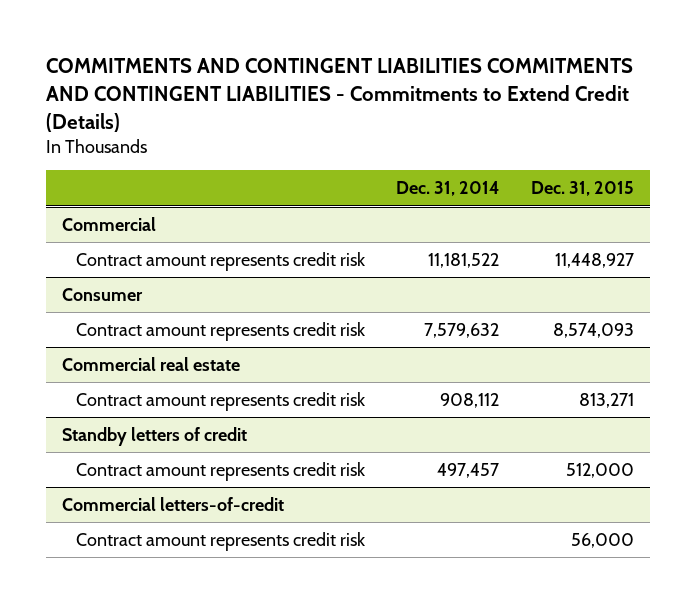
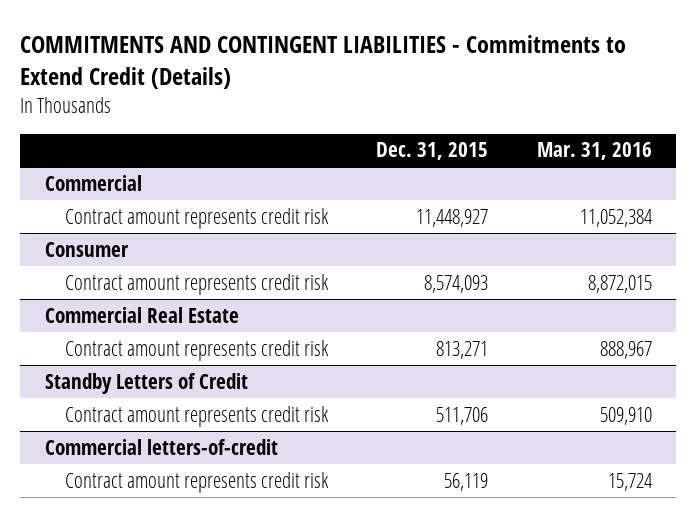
[45,58,633,132] COMMITMENTS AND CONTINGENT LIABILITIES COMMITMENTS AND CONTINGENT LIABILITIES - Commitments to Extend Credit (Details) -> [20,34,627,89] COMMITMENTS AND CONTINGENT LIABILITIES - Commitments to Extend Credit (Details)
[396,181,500,197] Dec. 31, 2014 -> none
none -> [536,142,652,161] Mar. 31, 2016
[61,356,240,371] Commercial real estate -> [44,306,239,323] Commercial Real Estate
[61,426,247,446] Standby letters of credit -> [44,372,248,394] Standby Letters of Credit
[566,462,635,478] 512,000 -> [436,406,489,425] 511,706
[571,532,635,548] 56,000 -> [444,472,489,491] 56,119

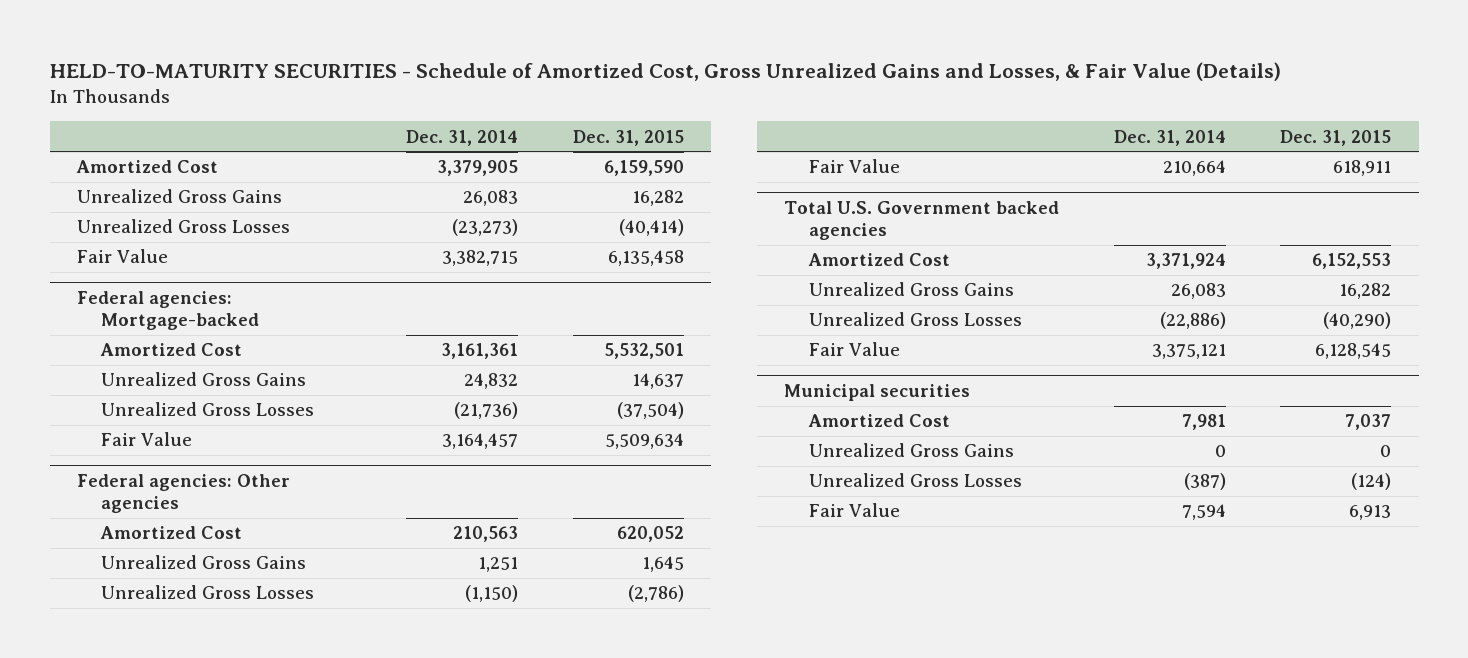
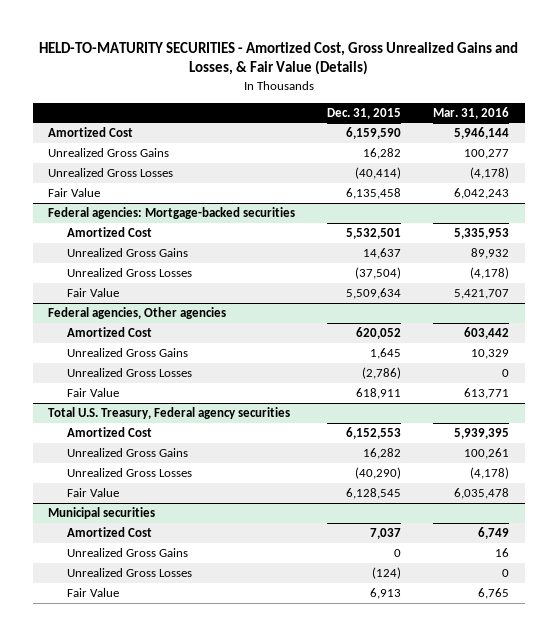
[49,62,1281,82] HELD-TO-MATURITY SECURITIES - Schedule of Amortized Cost, Gross Unrealized Gains and Losses, & Fair Value (Details) -> [38,41,518,76] HELD-TO-MATURITY SECURITIES - Amortized Cost, Gross Unrealized Gains and Losses, & Fair Value (Details)
[406,129,519,146] Dec. 31, 2014 -> none
none -> [432,106,509,119] Mar. 31, 2016
[76,291,260,331] Federal agencies: Mortgage-backed -> [48,207,296,220] Federal agencies: Mortgage-backed securities
[76,474,290,514] Federal agencies: Other agencies -> [48,307,227,320] Federal agencies, Other agencies
[784,201,1060,241] Total U.S. Government backed agencies -> [48,407,291,420] Total U.S. Treasury, Federal agency securities

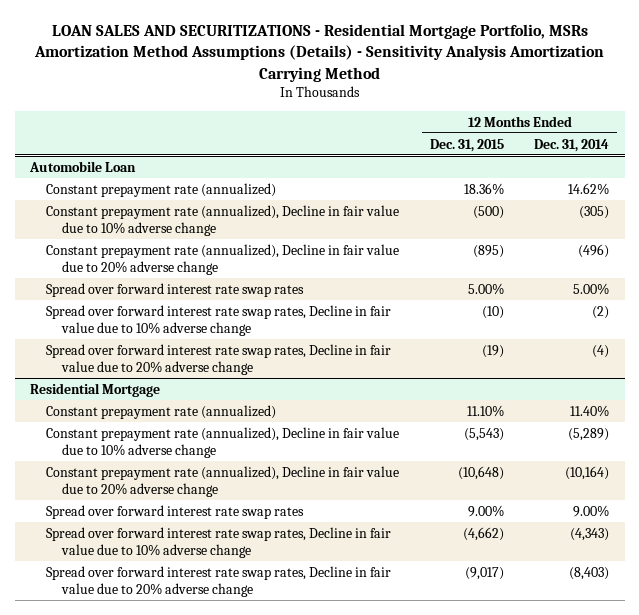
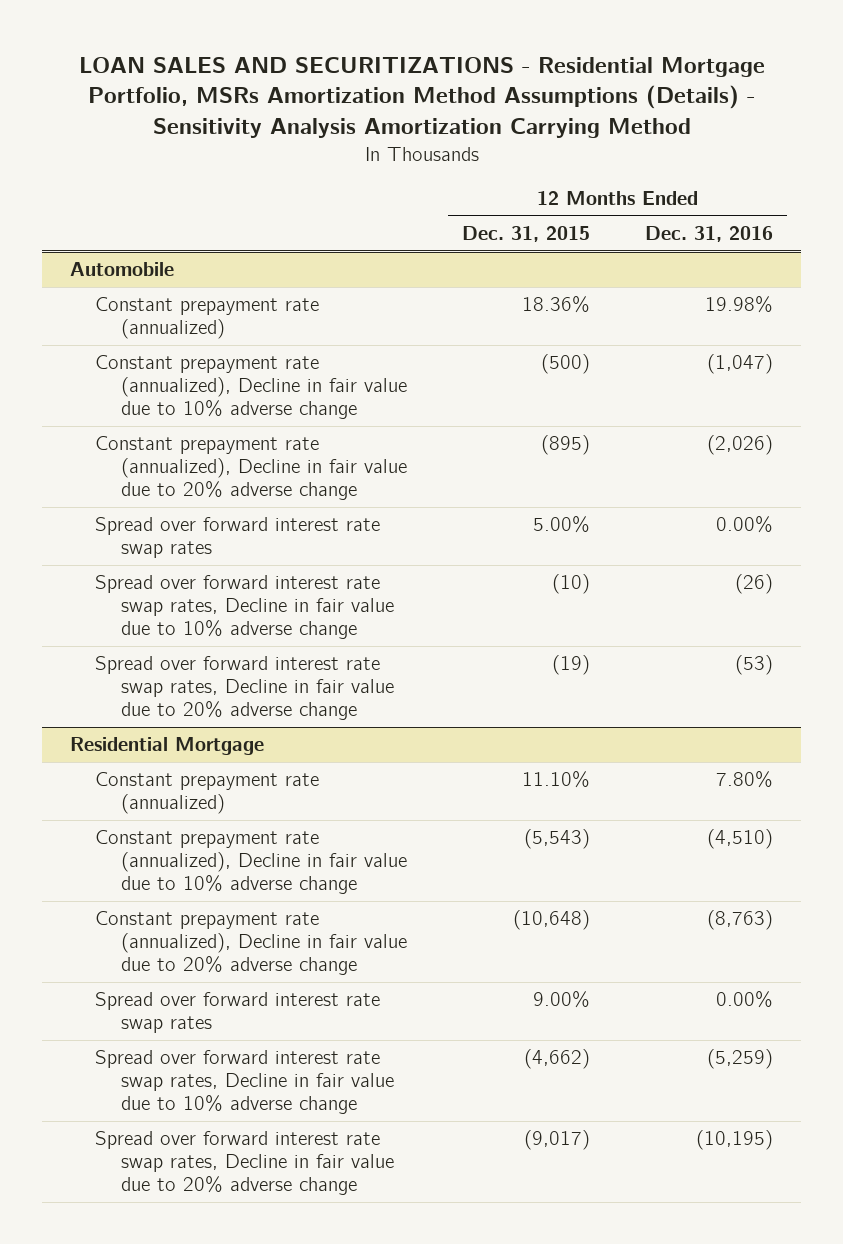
[534,138,610,152] Dec. 31, 2014 -> none
none -> [645,226,774,243] Dec. 31, 2016
[29,160,137,172] Automobile Loan -> [69,262,174,277] Automobile

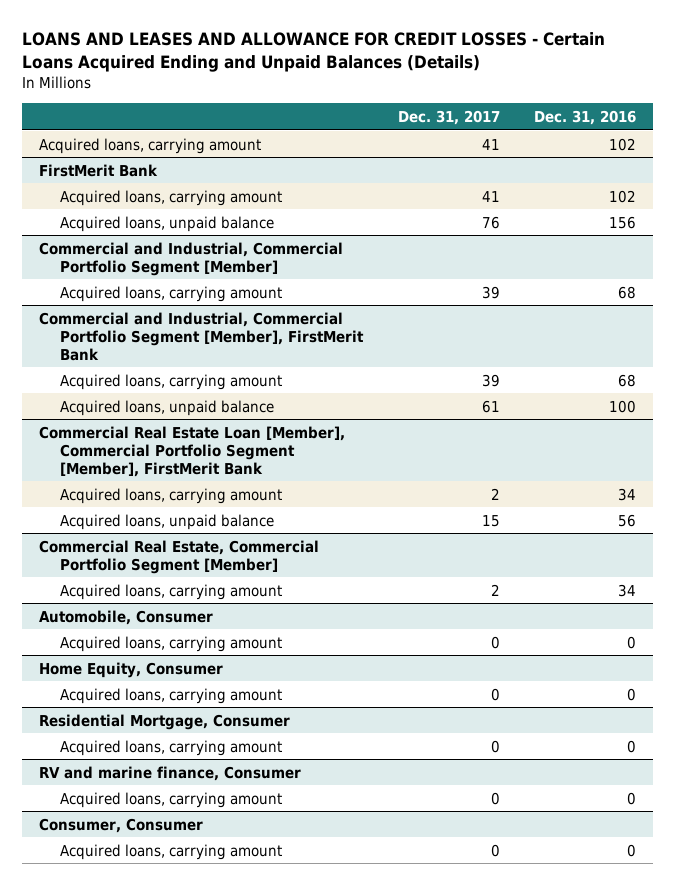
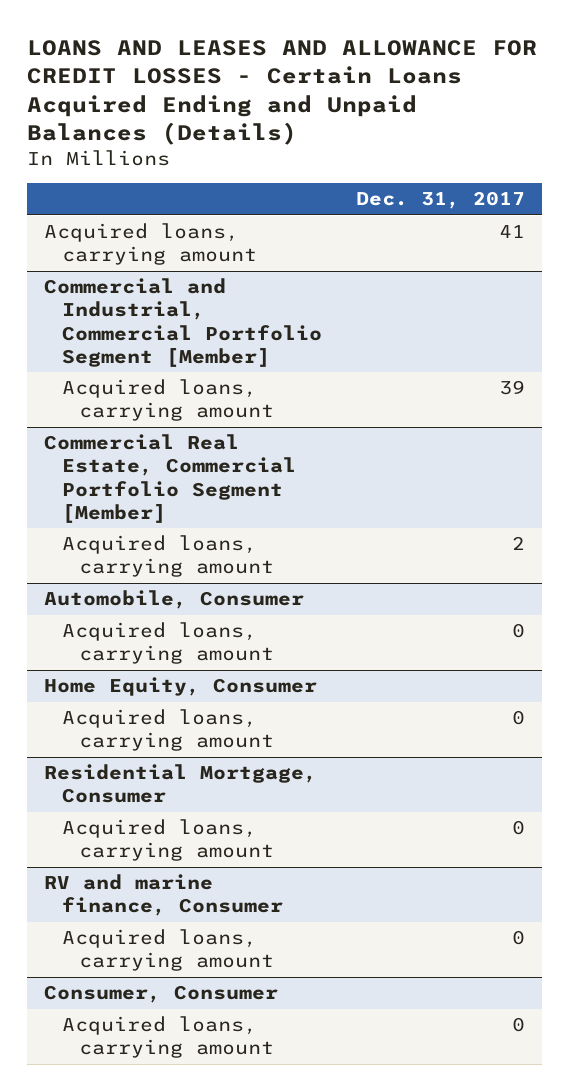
[533,110,636,126] Dec. 31, 2016 -> none
[38,163,158,177] FirstMerit Bank -> none
[60,189,283,206] Acquired loans, carrying amount -> none
[60,215,275,232] Acquired loans, unpaid balance -> none
[38,311,365,361] Commercial and Industrial, Commercial Portfolio Segment [Member], FirstMerit Bank -> none
[60,373,283,390] Acquired loans, carrying amount -> none
[60,399,275,416] Acquired loans, unpaid balance -> none
[38,425,345,477] Commercial Real Estate Loan [Member], Commercial Portfolio Segment [Member], FirstMerit Bank -> none
[60,487,283,504] Acquired loans, carrying amount -> none
[60,513,275,530] Acquired loans, unpaid balance -> none

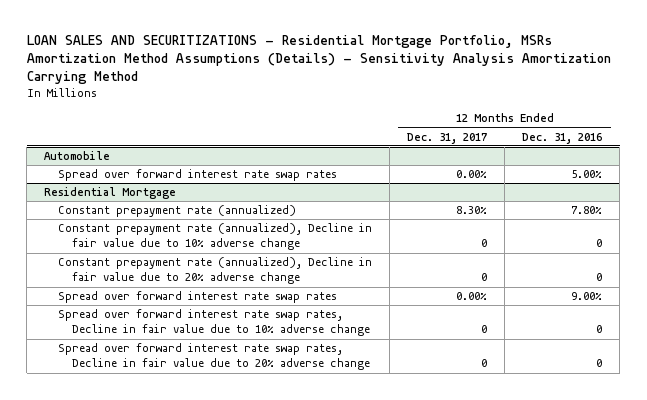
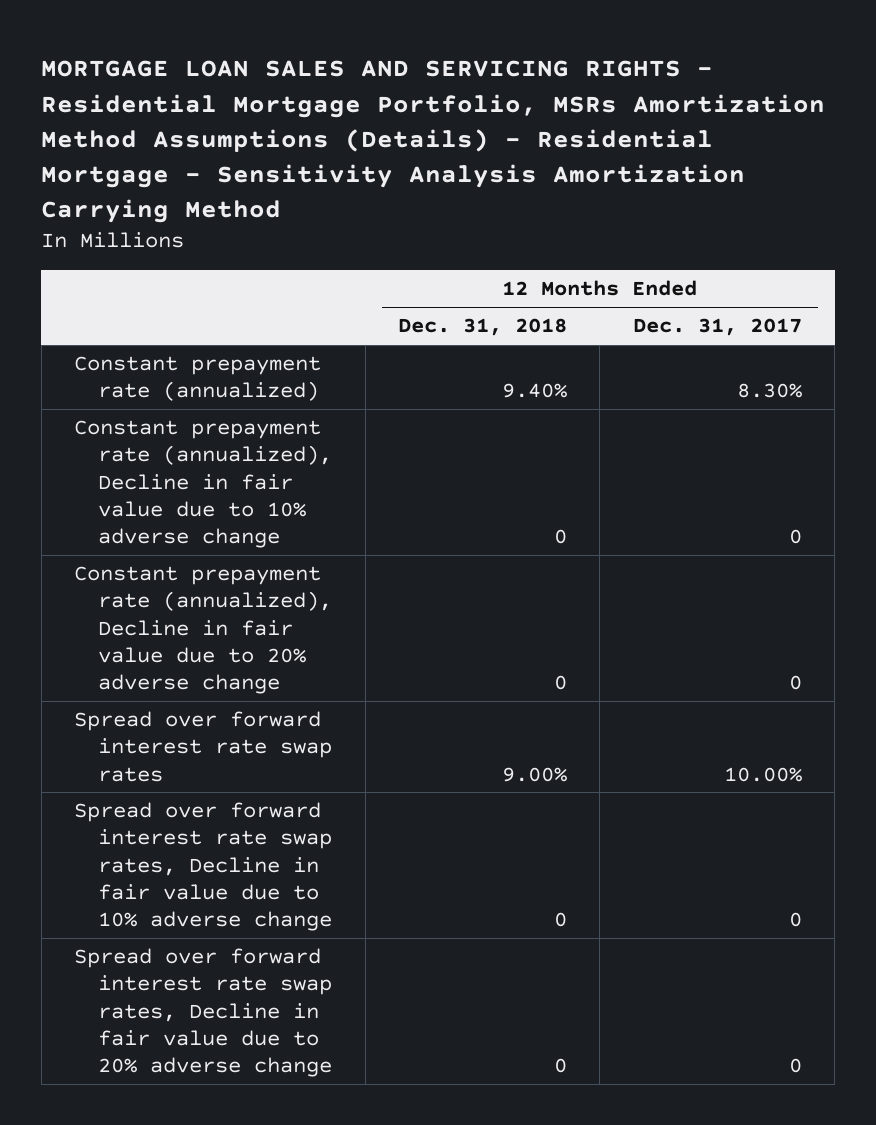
[26,34,611,85] LOAN SALES AND SECURITIZATIONS - Residential Mortgage Portfolio, MSRs Amortization Method Assumptions (Details) - Sensitivity Analysis Amortization Carrying Method -> [41,60,826,223] MORTGAGE LOAN SALES AND SERVICING RIGHTS - Residential Mortgage Portfolio, MSRs Amortization Method Assumptions (Details) - Residential Mortgage - Sensitivity Analysis Amortization Carrying Method
[522,132,603,144] Dec. 31, 2016 -> none
none -> [398,318,568,337] Dec. 31, 2018
[44,151,111,161] Automobile -> none
[58,169,338,182] Spread over forward interest rate swap rates -> none
[44,187,177,200] Residential Mortgage -> none
[456,292,488,301] 0.00% -> [723,766,802,782] 10.00%

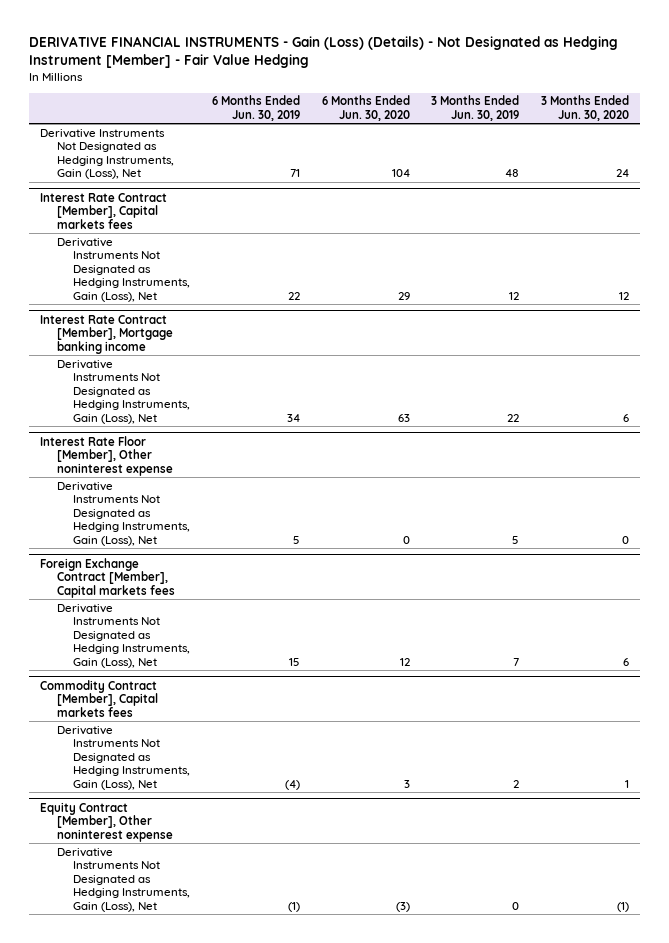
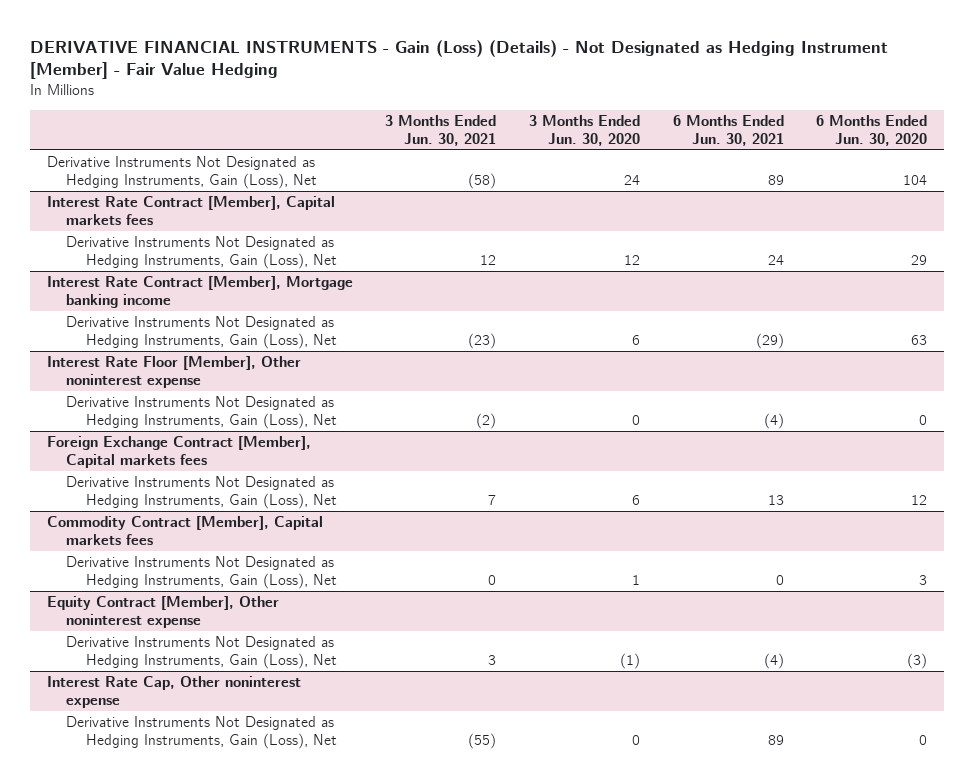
[211,95,300,121] 6 Months Ended Jun. 30, 2019 -> none
[431,95,520,121] 3 Months Ended Jun. 30, 2019 -> none
none -> [385,114,497,146] 3 Months Ended Jun. 30, 2021
none -> [672,114,784,146] 6 Months Ended Jun. 30, 2021
none -> [46,675,301,709] Interest Rate Cap, Other noninterest expense
none -> [66,715,338,750] Derivative Instruments Not Designated as Hedging Instruments, Gain (Loss), Net

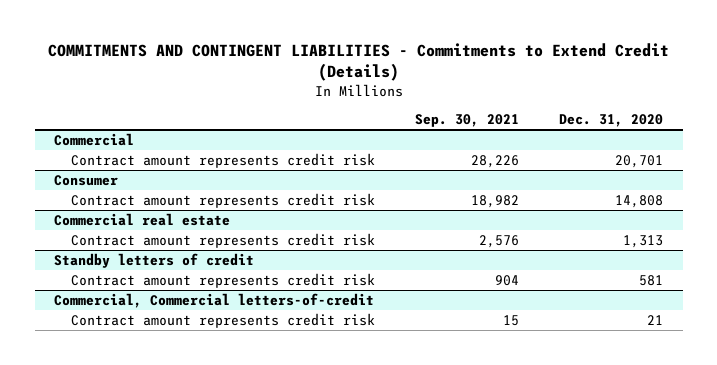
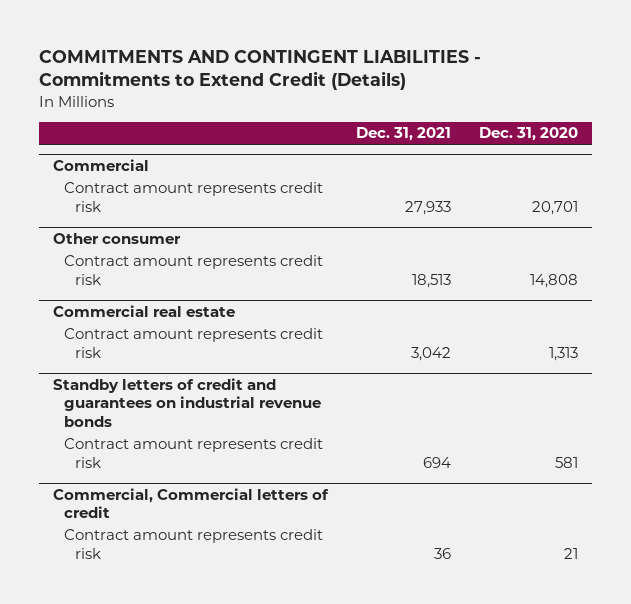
[414,114,519,128] Sep. 30, 2021 -> none
none -> [355,127,451,142] Dec. 31, 2021
[54,174,119,186] Consumer -> [52,232,181,244] Other consumer
[54,252,255,268] Standby letters of credit -> [52,377,322,427] Standby letters of credit and guarantees on industrial revenue bonds
[54,292,375,308] Commercial, Commercial letters-of-credit -> [52,487,329,519] Commercial, Commercial letters of credit

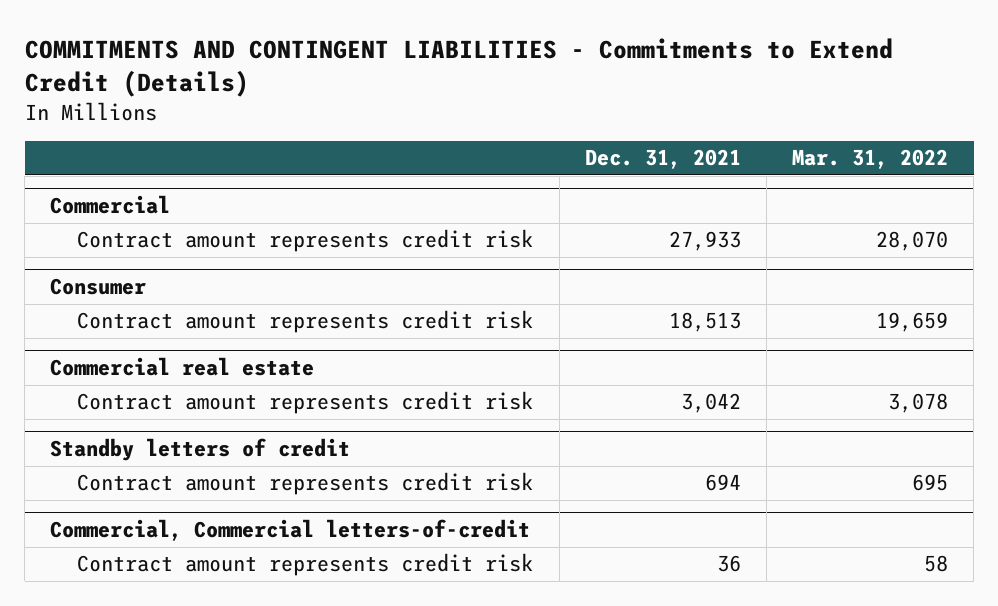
[478,127,578,142] Dec. 31, 2020 -> none
none -> [792,149,949,170] Mar. 31, 2022
[52,232,181,244] Other consumer -> [50,278,147,296] Consumer
[52,377,322,427] Standby letters of credit and guarantees on industrial revenue bonds -> [50,438,351,462] Standby letters of credit
[52,487,329,519] Commercial, Commercial letters of credit -> [50,519,531,542] Commercial, Commercial letters-of-credit

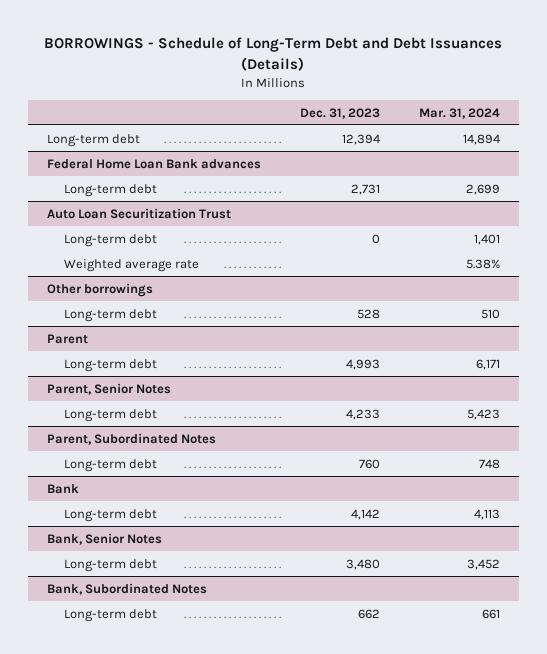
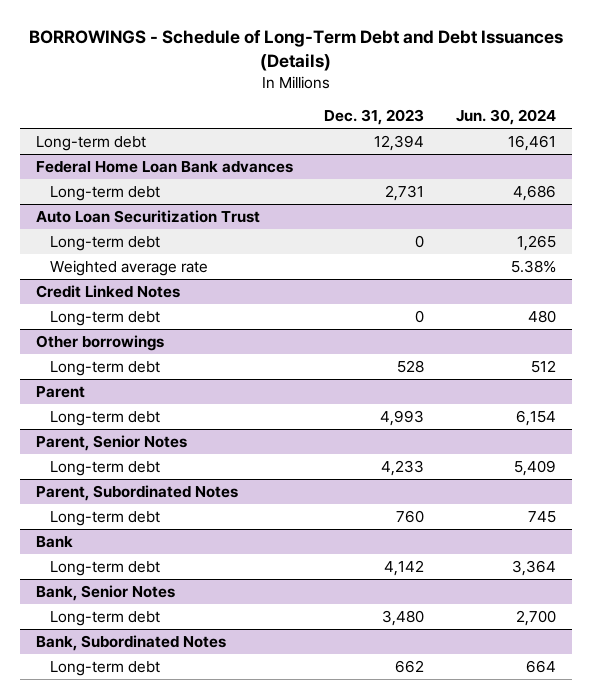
[418,107,500,119] Mar. 31, 2024 -> none
none -> [456,109,557,126] Jun. 30, 2024
none -> [35,284,180,298] Credit Linked Notes
none -> [49,310,160,326] Long-term debt

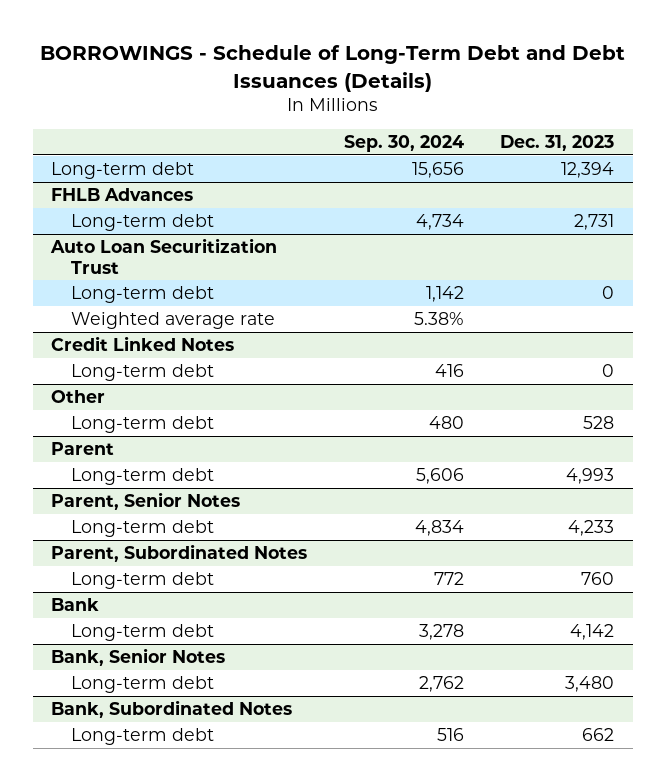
[456,109,557,126] Jun. 30, 2024 -> none
none -> [343,135,464,153] Sep. 30, 2024
[35,160,293,173] Federal Home Loan Bank advances -> [51,188,194,202] FHLB Advances
[35,334,164,351] Other borrowings -> [51,390,106,404] Other

